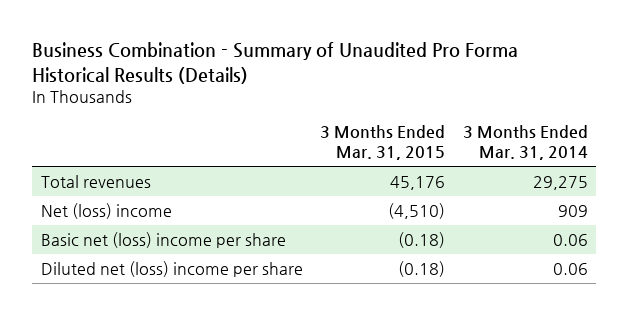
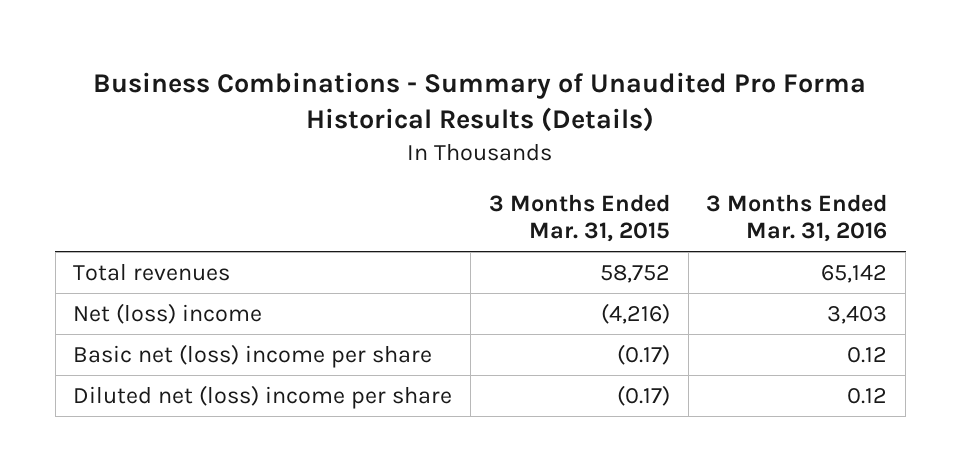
[32,42,519,84] Business Combination - Summary of Unaudited Pro Forma Historical Results (Details) -> [93,71,867,133] Business Combinations - Summary of Unaudited Pro Forma Historical Results (Details)
[462,125,588,160] 3 Months Ended Mar. 31, 2014 -> none
none -> [706,194,888,243] 3 Months Ended Mar. 31, 2016
[390,176,446,191] 45,176 -> [599,264,670,283] 58,752
[388,203,446,220] (4,510) -> [600,302,670,324] (4,216)
[398,232,446,249] (0.18) -> [616,343,670,365] (0.17)
[398,261,446,278] (0.18) -> [616,384,670,406] (0.17)

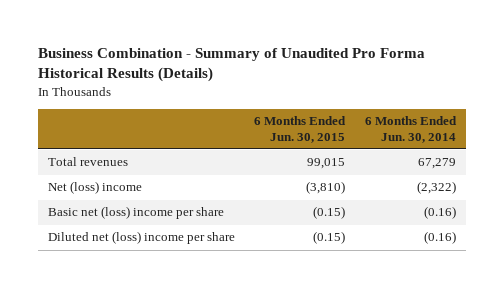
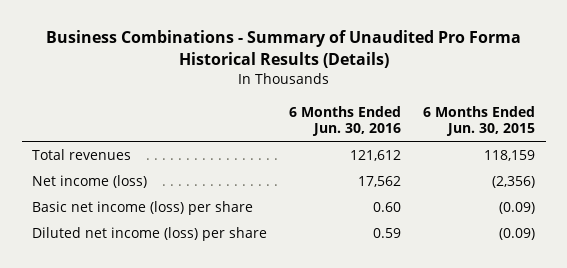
[37,48,425,83] Business Combination - Summary of Unaudited Pro Forma Historical Results (Details) -> [45,30,521,69] Business Combinations - Summary of Unaudited Pro Forma Historical Results (Details)
[365,116,458,143] 6 Months Ended Jun. 30, 2014 -> none
none -> [289,105,402,137] 6 Months Ended Jun. 30, 2016
[307,158,346,170] 99,015 -> [483,150,535,162] 118,159
[47,181,142,195] Net (loss) income -> [32,175,148,189] Net income (loss)
[306,181,346,195] (3,810) -> [491,176,535,189] (2,356)
[47,206,224,220] Basic net (loss) income per share -> [32,201,254,216] Basic net income (loss) per share
[313,206,346,220] (0.15) -> [498,202,535,215] (0.09)
[47,231,235,245] Diluted net (loss) income per share -> [32,227,268,242] Diluted net income (loss) per share
[313,231,346,245] (0.15) -> [498,228,535,241] (0.09)

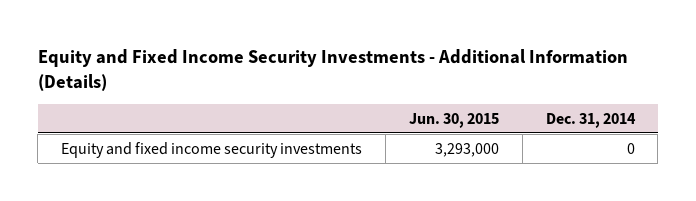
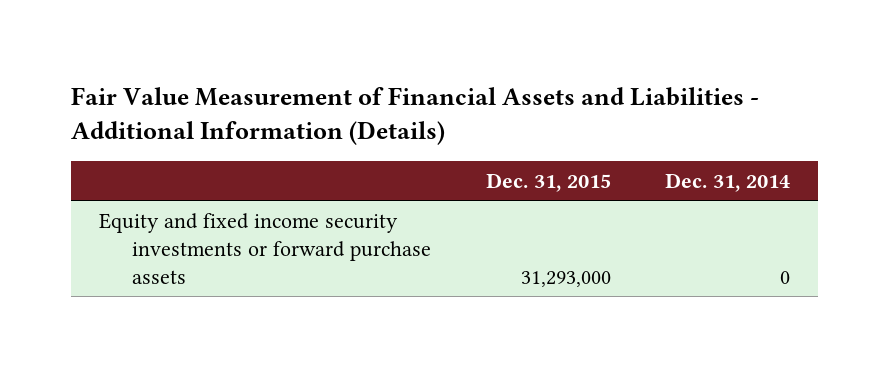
[37,48,628,91] Equity and Fixed Income Security Investments - Additional Information (Details) -> [71,87,760,146] Fair Value Measurement of Financial Assets and Liabilities - Additional Information (Details)
[408,112,499,128] Jun. 30, 2015 -> none
none -> [485,172,611,192] Dec. 31, 2015
[60,141,362,158] Equity and fixed income security investments -> [98,212,431,285] Equity and fixed income security investments or forward purchase assets

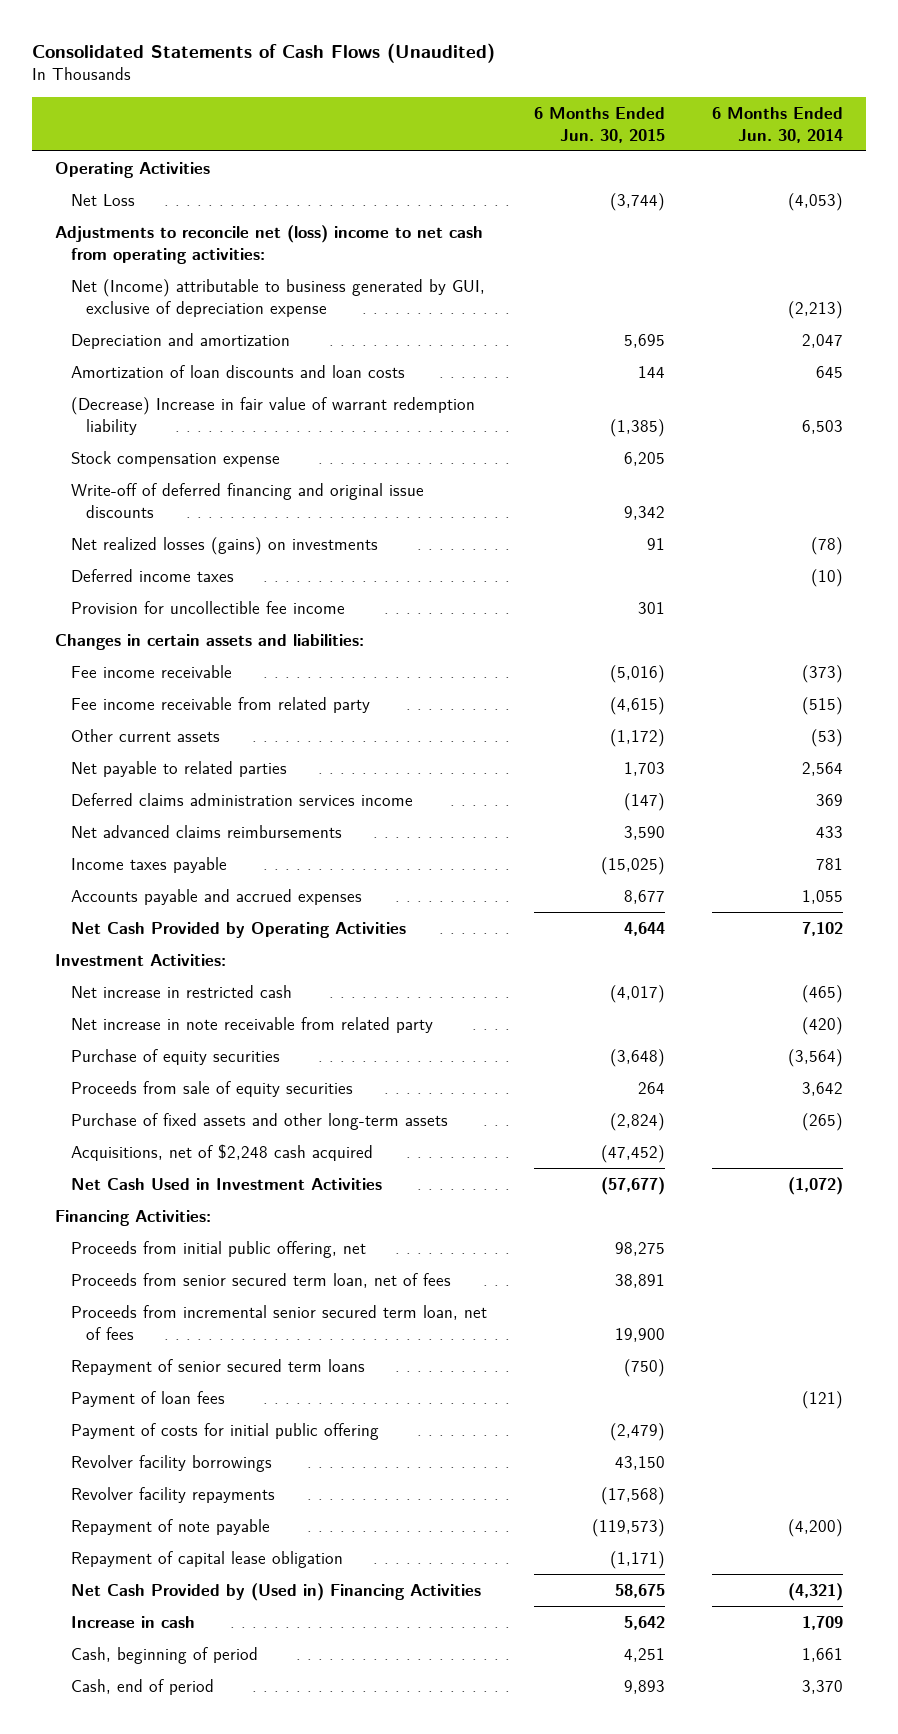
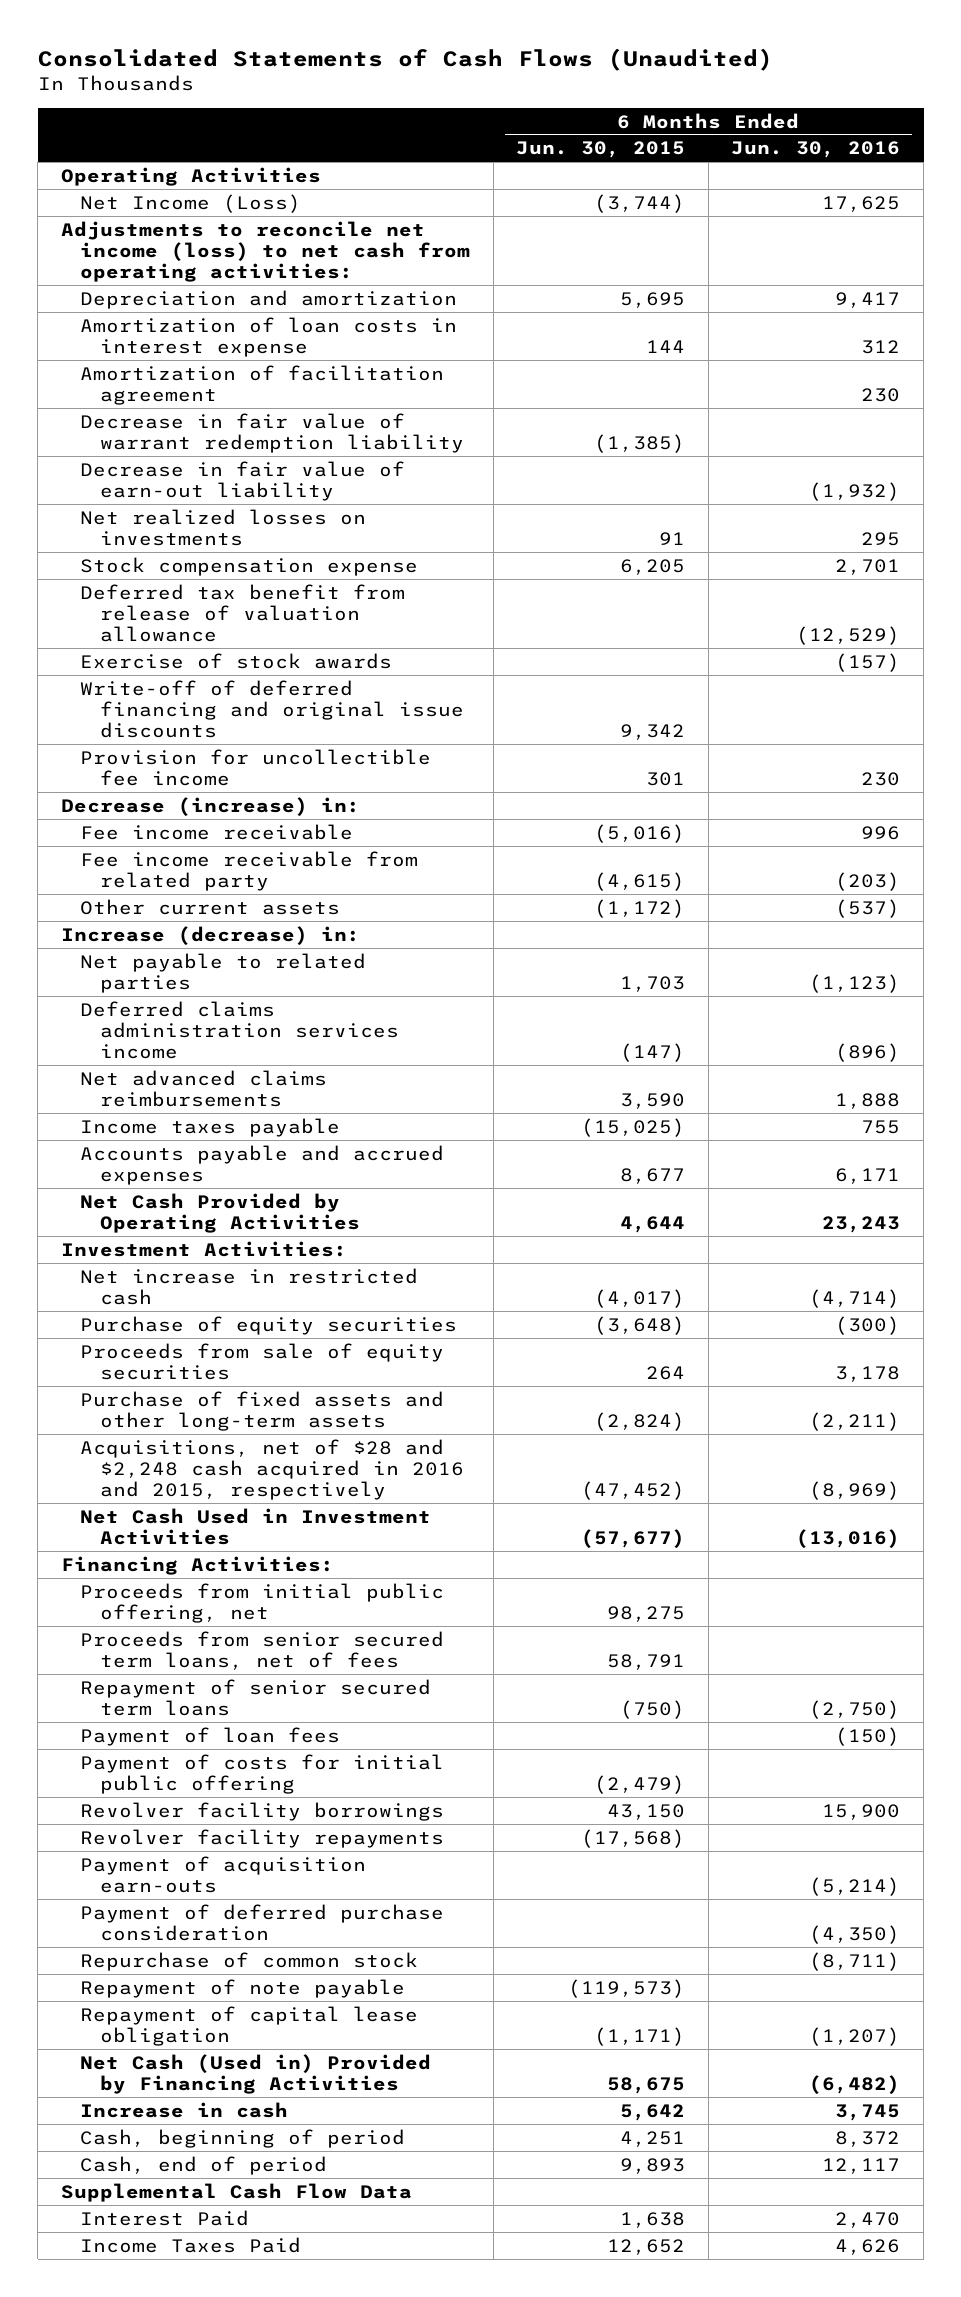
[711,106,843,143] 6 Months Ended Jun. 30, 2014 -> none
none -> [731,141,901,159] Jun. 30, 2016
[70,279,485,317] Net (Income) attributable to business generated by GUI, exclusive of depreciation expense -> none
[70,194,135,207] Net Loss -> [80,193,302,213] Net Income (Loss)
[55,225,484,264] Adjustments to reconcile net (loss) income to net cash from operating activities: -> [60,220,471,283] Adjustments to reconcile net income (loss) to net cash from operating activities:
[70,365,405,379] Amortization of loan discounts and loan costs -> [80,316,458,358] Amortization of loan costs in interest expense
none -> [80,364,445,406] Amortization of facilitation agreement
[70,397,475,435] (Decrease) Increase in fair value of warrant redemption liability -> [80,412,464,454] Decrease in fair value of warrant redemption liability
none -> [80,460,406,502] Decrease in fair value of earn-out liability
none -> [80,508,367,547] Net realized losses on investments
none -> [80,583,406,643] Deferred tax benefit from release of valuation allowance
none -> [80,652,393,669] Exercise of stock awards
[70,537,378,556] Net realized losses (gains) on investments -> none
[70,569,234,583] Deferred income taxes -> none
[55,634,365,651] Changes in certain assets and liabilities: -> none
none -> [60,796,360,816] Decrease (increase) in:
none -> [60,925,360,945] Increase (decrease) in:
[70,1017,433,1034] Net increase in note receivable from related party -> none
[70,1144,373,1162] Acquisitions, net of $2,248 cash acquired -> [80,1438,464,1501] Acquisitions, net of $28 and $2,248 cash acquired in 2016 and 2015, respectively
[70,1305,487,1340] Proceeds from incremental senior secured term loan, net of fees -> none
[70,1273,451,1289] Proceeds from senior secured term loan, net of fees -> [80,1630,445,1671] Proceeds from senior secured term loans, net of fees
[614,1274,665,1289] 38,891 -> [607,1654,686,1671] 58,791
none -> [80,1855,367,1894] Payment of acquisition earn-outs
none -> [80,1903,445,1942] Payment of deferred purchase consideration
none -> [80,1951,419,1971] Repurchase of common stock
[70,1583,481,1602] Net Cash Provided by (Used in) Financing Activities -> [80,2053,432,2095] Net Cash (Used in) Provided by Financing Activities
none -> [60,2182,412,2202] Supplemental Cash Flow Data
none -> [80,2209,250,2226] Interest Paid
none -> [80,2236,302,2253] Income Taxes Paid

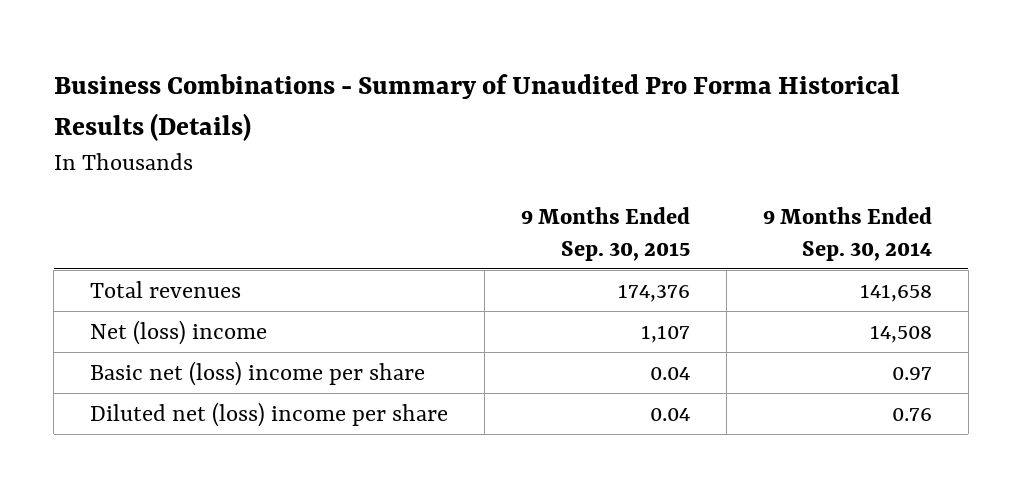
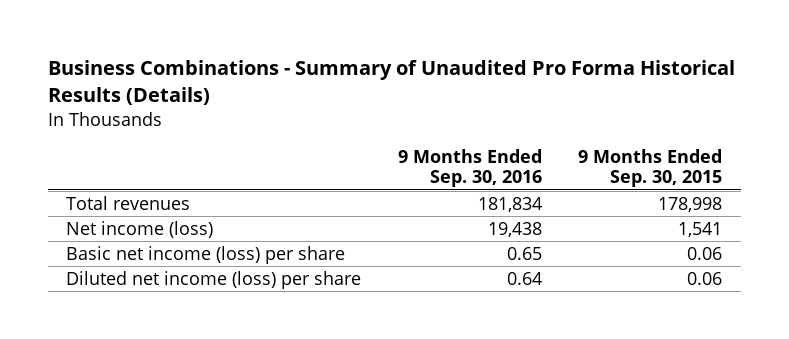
[762,207,932,261] 9 Months Ended Sep. 30, 2014 -> none
none -> [397,148,542,188] 9 Months Ended Sep. 30, 2016
[617,283,690,302] 174,376 -> [658,196,723,212] 178,998
[89,319,267,345] Net (loss) income -> [66,220,214,238] Net income (loss)
[640,324,690,343] 1,107 -> [678,221,723,237] 1,541
[89,360,425,386] Basic net (loss) income per share -> [66,245,346,264] Basic net income (loss) per share
[649,366,690,380] 0.04 -> [687,246,723,260] 0.06
[89,401,448,427] Diluted net (loss) income per share -> [66,270,362,289] Diluted net income (loss) per share
[649,407,690,421] 0.04 -> [687,271,723,285] 0.06

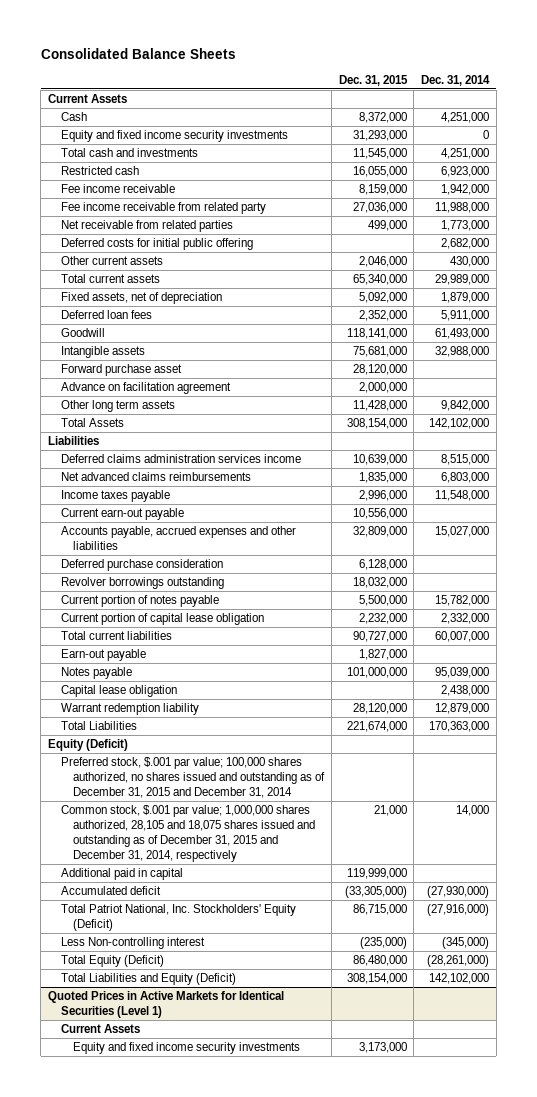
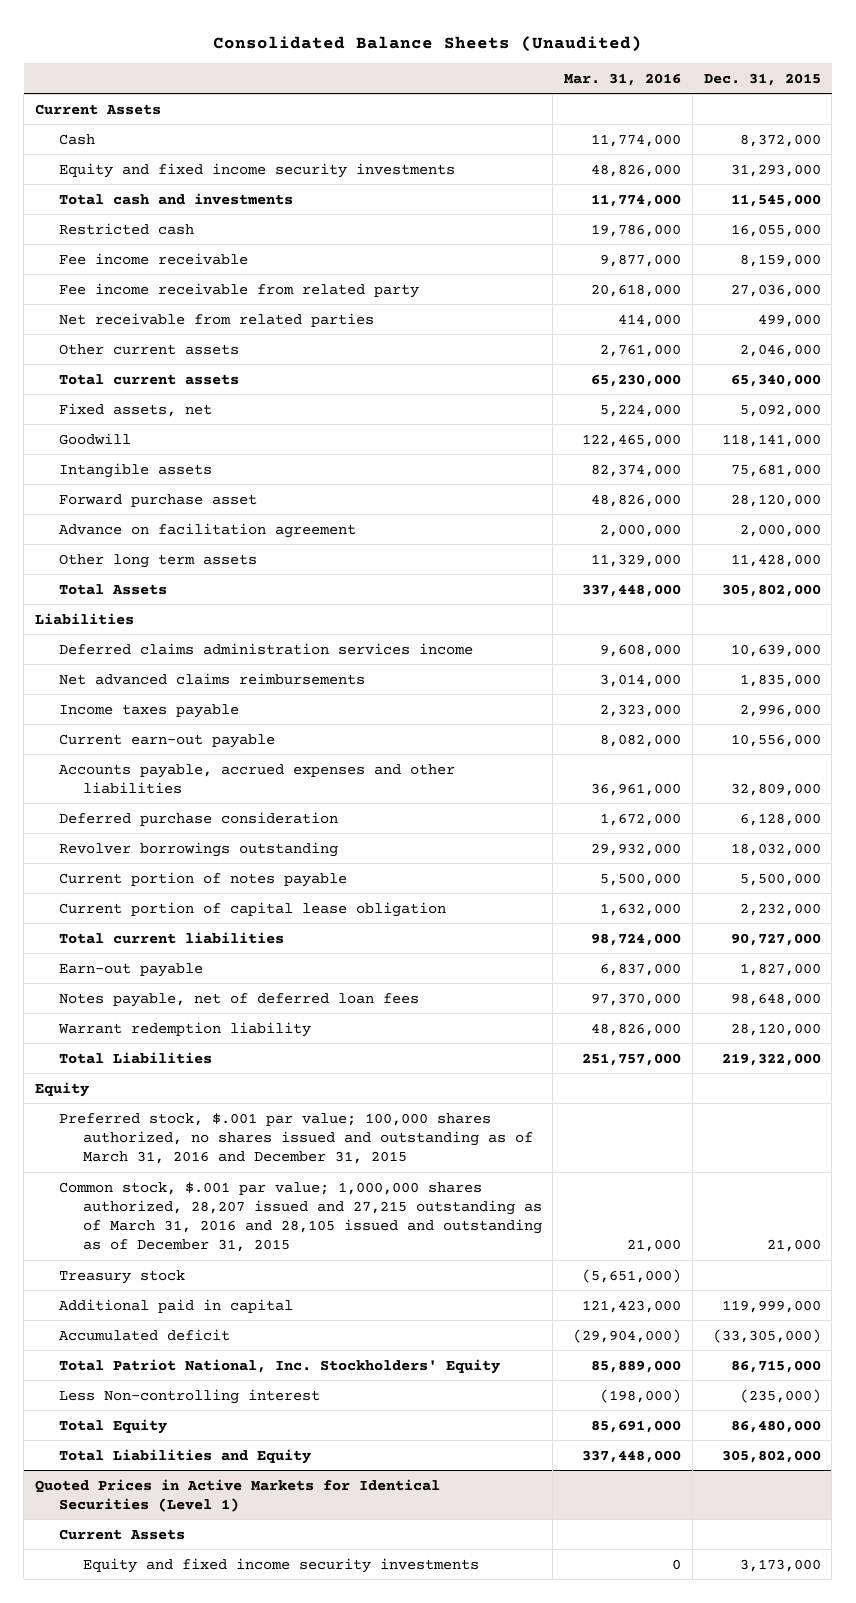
[40,47,236,59] Consolidated Balance Sheets -> [212,35,642,52] Consolidated Balance Sheets (Unaudited)
[421,74,491,86] Dec. 31, 2014 -> none
none -> [564,72,682,86] Mar. 31, 2016
[60,238,253,251] Deferred costs for initial public offering -> none
[60,310,152,320] Deferred loan fees -> none
[60,292,222,305] Fixed assets, net of depreciation -> [58,402,212,417] Fixed assets, net
[346,418,407,430] 308,154,000 -> [721,583,821,597] 305,802,000
[60,685,177,698] Capital lease obligation -> none
[60,667,132,680] Notes payable -> [58,992,419,1007] Notes payable, net of deferred loan fees
[346,667,407,679] 101,000,000 -> [730,992,821,1006] 98,648,000
[346,721,407,733] 221,674,000 -> [721,1052,821,1066] 219,322,000
[47,739,128,752] Equity (Deficit) -> [35,1081,90,1097] Equity
[60,757,326,799] Preferred stock, $.001 par value; 100,000 shares authorized, no shares issued and outstanding as of December 31, 2015 and December 31, 2014 -> [58,1112,533,1164] Preferred stock, $.001 par value; 100,000 shares authorized, no shares issued and outstanding as of March 31, 2016 and December 31, 2015
[60,805,316,863] Common stock, $.001 par value; 1,000,000 shares authorized, 28,105 and 18,075 shares issued and outstanding as of December 31, 2015 and December 31, 2014, respectively -> [58,1181,542,1253] Common stock, $.001 par value; 1,000,000 shares authorized, 28,207 issued and 27,215 outstanding as of March 31, 2016 and 28,105 issued and outstanding as of December 31, 2015
none -> [58,1269,185,1284] Treasury stock
[60,904,296,932] Total Patriot National, Inc. Stockholders' Equity (Deficit) -> [58,1358,500,1374] Total Patriot National, Inc. Stockholders' Equity
[60,955,164,968] Total Equity (Deficit) -> [58,1418,167,1434] Total Equity
[60,973,236,986] Total Liabilities and Equity (Deficit) -> [58,1448,311,1464] Total Liabilities and Equity
[346,973,407,985] 308,154,000 -> [721,1449,821,1463] 305,802,000

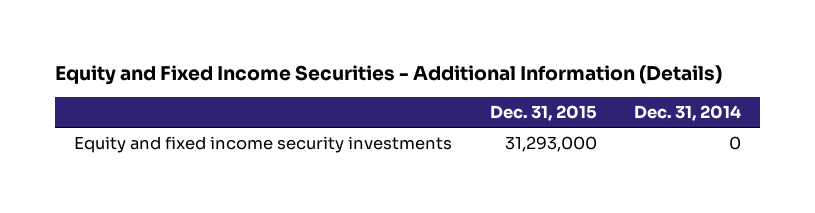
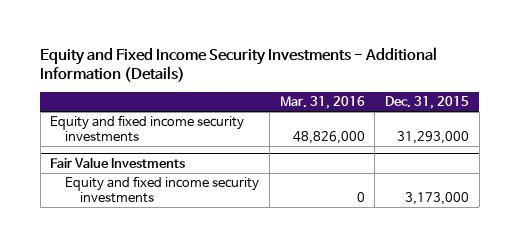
[54,65,722,86] Equity and Fixed Income Securities - Additional Information (Details) -> [40,46,438,83] Equity and Fixed Income Security Investments - Additional Information (Details)
[634,105,742,122] Dec. 31, 2014 -> none
none -> [279,96,365,110] Mar. 31, 2016
none -> [50,156,186,168] Fair Value Investments
none -> [65,176,260,203] Equity and fixed income security investments

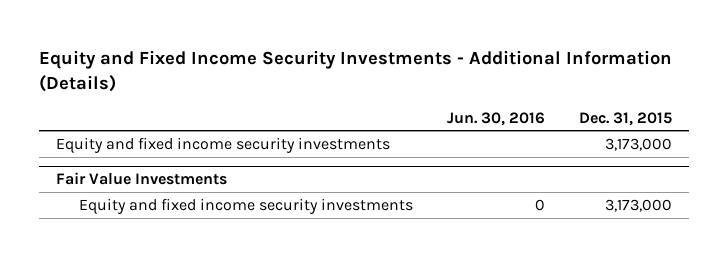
[279,96,365,110] Mar. 31, 2016 -> none
none -> [446,111,545,126] Jun. 30, 2016
[397,130,470,144] 31,293,000 -> [605,137,673,151] 3,173,000

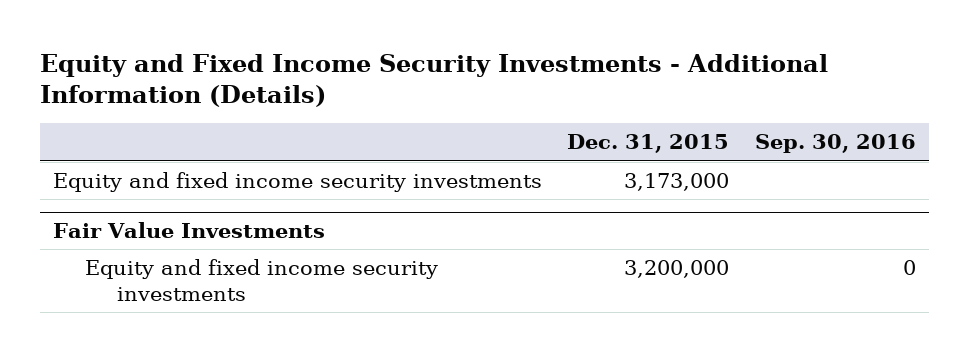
[446,111,545,126] Jun. 30, 2016 -> none
none -> [755,134,917,154] Sep. 30, 2016
[605,198,673,212] 3,173,000 -> [624,259,730,278] 3,200,000

